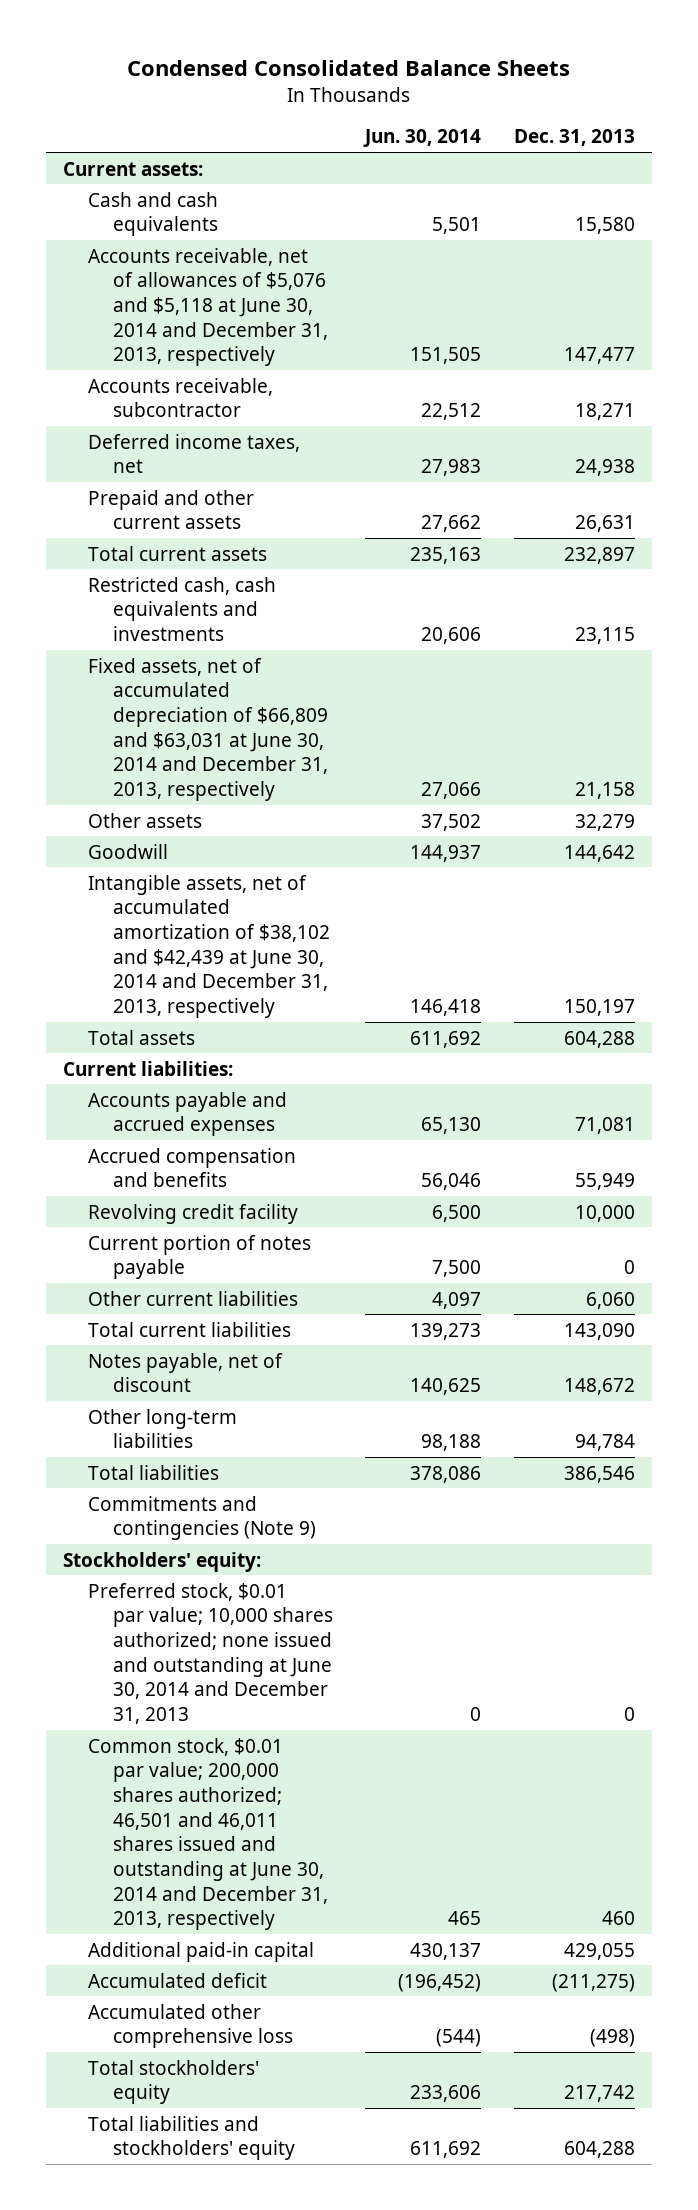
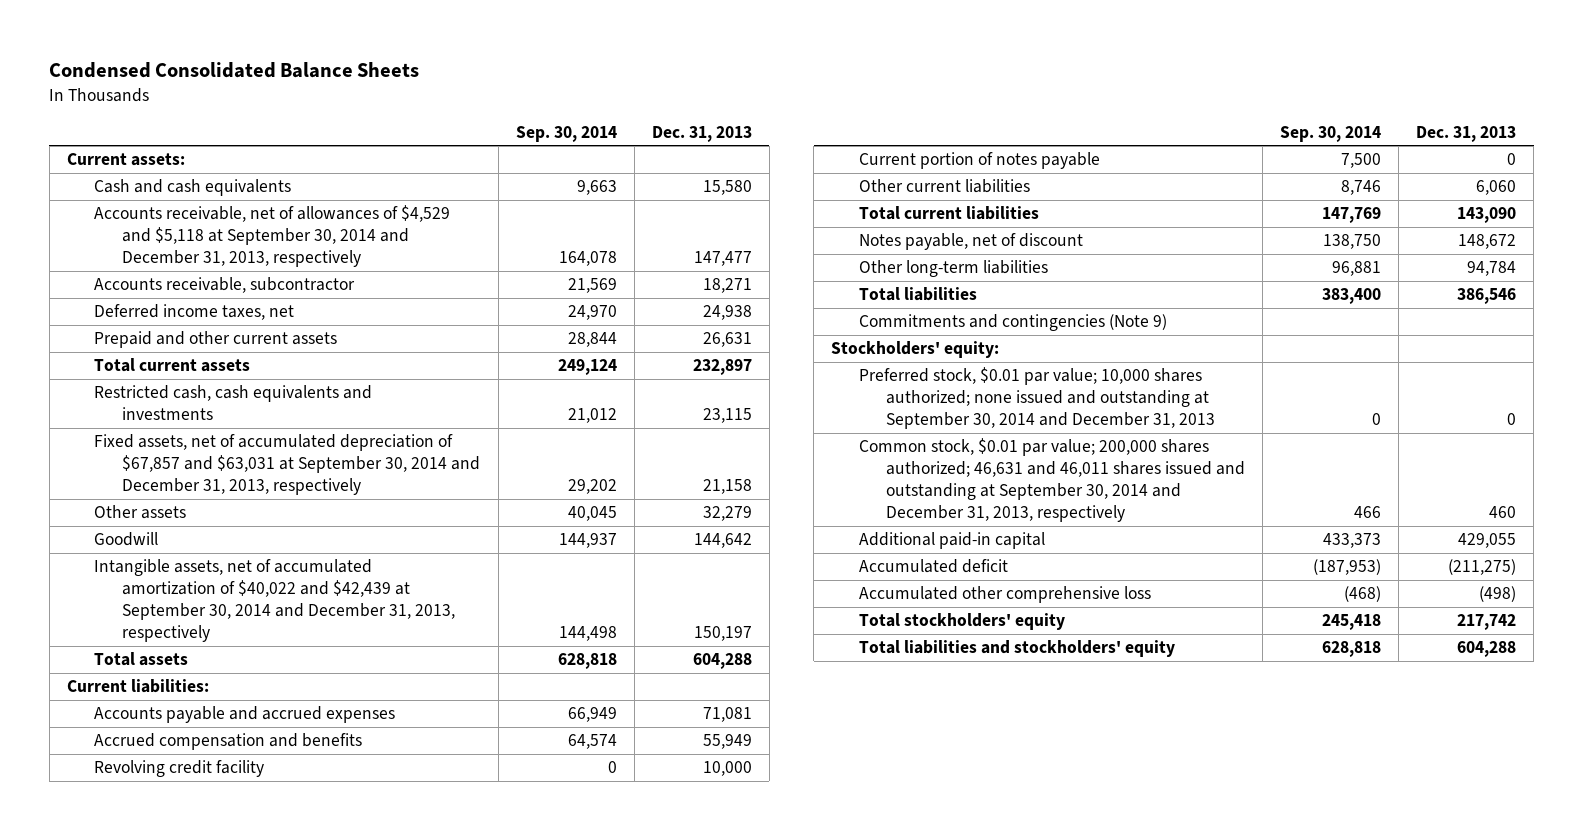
[363,129,482,148] Jun. 30, 2014 -> none
none -> [515,125,617,142] Sep. 30, 2014
[87,247,328,367] Accounts receivable, net of allowances of $5,076 and $5,118 at June 30, 2014 and December 31, 2013, respectively -> [94,205,451,268] Accounts receivable, net of allowances of $4,529 and $5,118 at September 30, 2014 and December 31, 2013, respectively
[87,657,328,802] Fixed assets, net of accumulated depreciation of $66,809 and $63,031 at June 30, 2014 and December 31, 2013, respectively -> [94,434,480,496] Fixed assets, net of accumulated depreciation of $67,857 and $63,031 at September 30, 2014 and December 31, 2013, respectively
[87,874,330,1019] Intangible assets, net of accumulated amortization of $38,102 and $42,439 at June 30, 2014 and December 31, 2013, respectively -> [94,559,455,643] Intangible assets, net of accumulated amortization of $40,022 and $42,439 at September 30, 2014 and December 31, 2013, respectively
[87,1582,333,1725] Preferred stock, $0.01 par value; 10,000 shares authorized; none issued and outstanding at June 30, 2014 and December 31, 2013 -> [858,367,1216,430] Preferred stock, $0.01 par value; 10,000 shares authorized; none issued and outstanding at September 30, 2014 and December 31, 2013
[87,1737,328,1931] Common stock, $0.01 par value; 200,000 shares authorized; 46,501 and 46,011 shares issued and outstanding at June 30, 2014 and December 31, 2013, respectively -> [858,438,1246,523] Common stock, $0.01 par value; 200,000 shares authorized; 46,631 and 46,011 shares issued and outstanding at September 30, 2014 and December 31, 2013, respectively

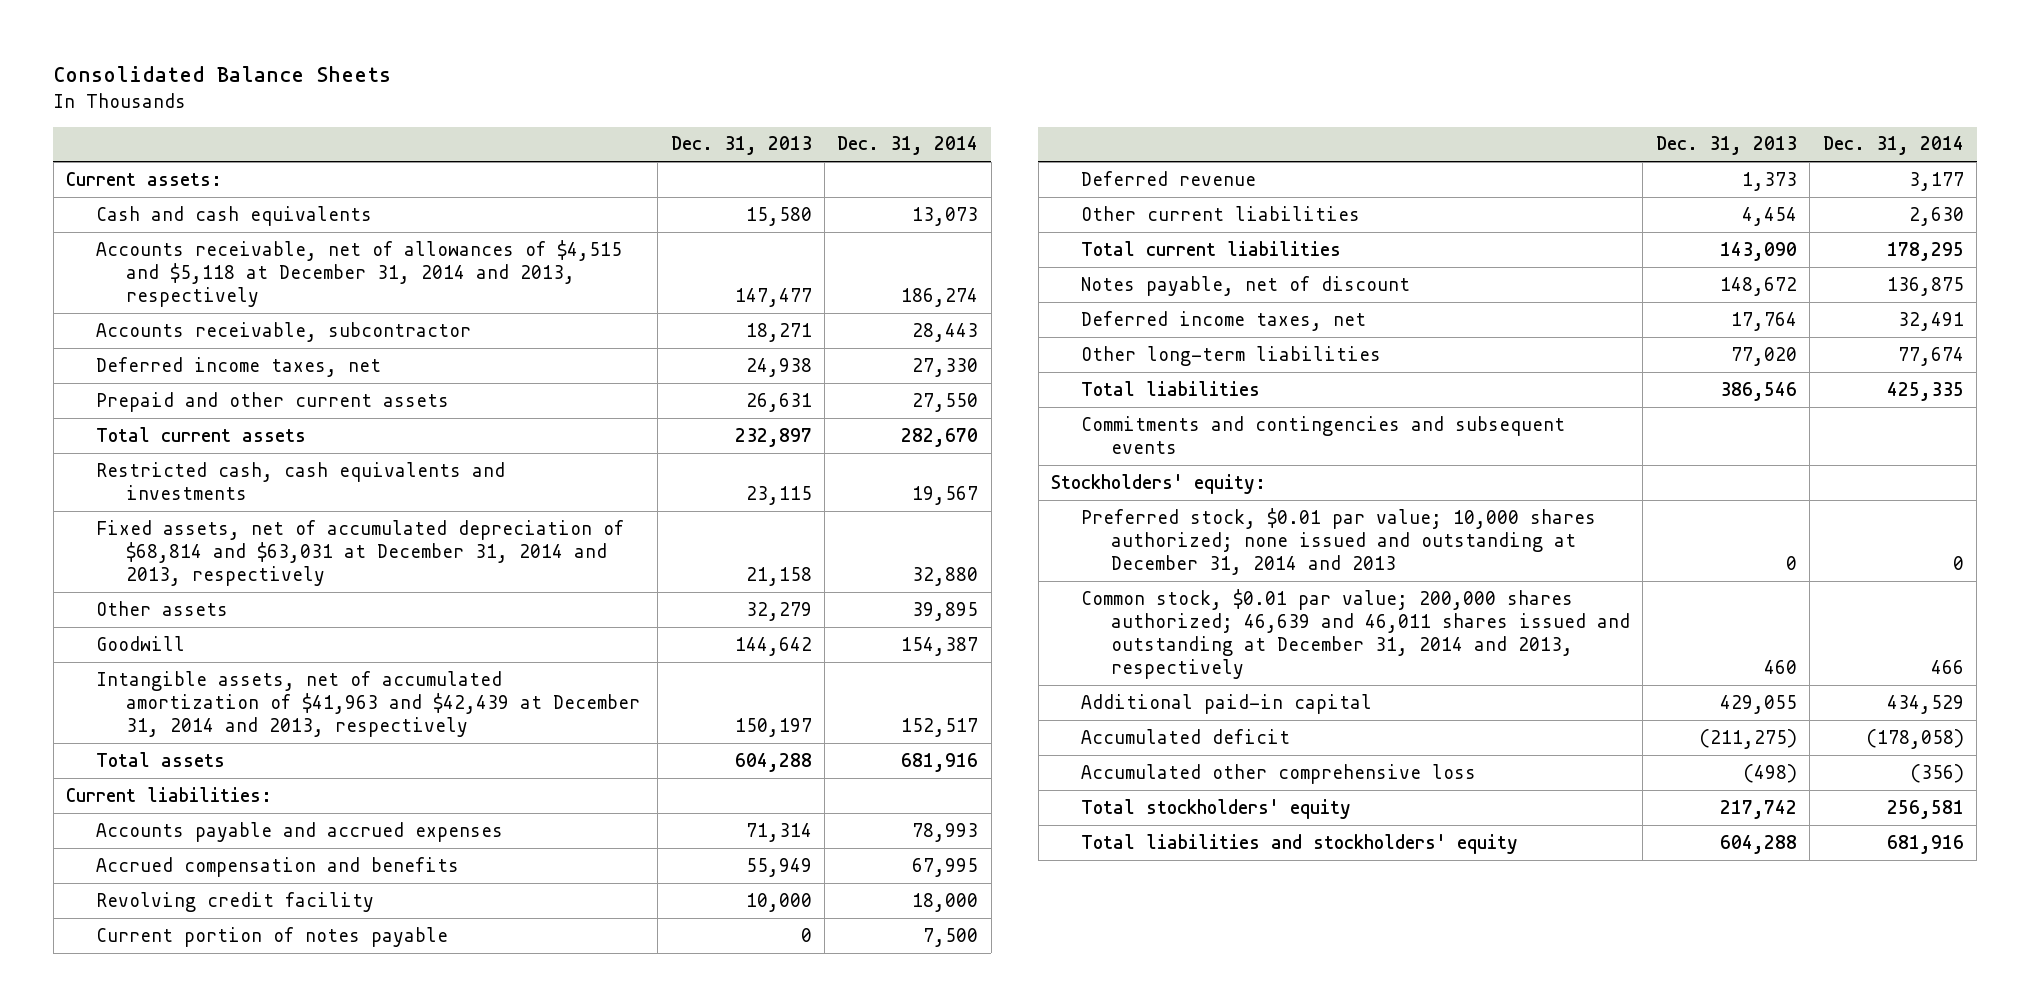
[49,61,420,78] Condensed Consolidated Balance Sheets -> [53,66,392,83] Consolidated Balance Sheets
[515,125,617,142] Sep. 30, 2014 -> none
none -> [837,136,979,156] Dec. 31, 2014
[94,205,451,268] Accounts receivable, net of allowances of $4,529 and $5,118 at September 30, 2014 and December 31, 2013, respectively -> [95,239,622,307] Accounts receivable, net of allowances of $4,515 and $5,118 at December 31, 2014 and 2013, respectively
[94,434,480,496] Fixed assets, net of accumulated depreciation of $67,857 and $63,031 at September 30, 2014 and December 31, 2013, respectively -> [95,519,624,586] Fixed assets, net of accumulated depreciation of $68,814 and $63,031 at December 31, 2014 and 2013, respectively
[94,559,455,643] Intangible assets, net of accumulated amortization of $40,022 and $42,439 at September 30, 2014 and December 31, 2013, respectively -> [95,670,640,737] Intangible assets, net of accumulated amortization of $41,963 and $42,439 at December 31, 2014 and 2013, respectively
[702,707,752,723] 71,081 -> [745,822,812,842] 71,314
none -> [1081,170,1257,186] Deferred revenue
[1476,180,1517,196] 6,060 -> [1741,206,1797,226] 4,454
none -> [1081,310,1367,331] Deferred income taxes, net
[1467,261,1517,277] 94,784 -> [1730,346,1797,366] 77,020
[858,314,1167,332] Commitments and contingencies (Note 9) -> [1081,415,1566,454] Commitments and contingencies and subsequent events
[858,367,1216,430] Preferred stock, $0.01 par value; 10,000 shares authorized; none issued and outstanding at September 30, 2014 and December 31, 2013 -> [1081,507,1597,575] Preferred stock, $0.01 par value; 10,000 shares authorized; none issued and outstanding at December 31, 2014 and 2013
[858,438,1246,523] Common stock, $0.01 par value; 200,000 shares authorized; 46,631 and 46,011 shares issued and outstanding at September 30, 2014 and December 31, 2013, respectively -> [1081,588,1630,679] Common stock, $0.01 par value; 200,000 shares authorized; 46,639 and 46,011 shares issued and outstanding at December 31, 2014 and 2013, respectively

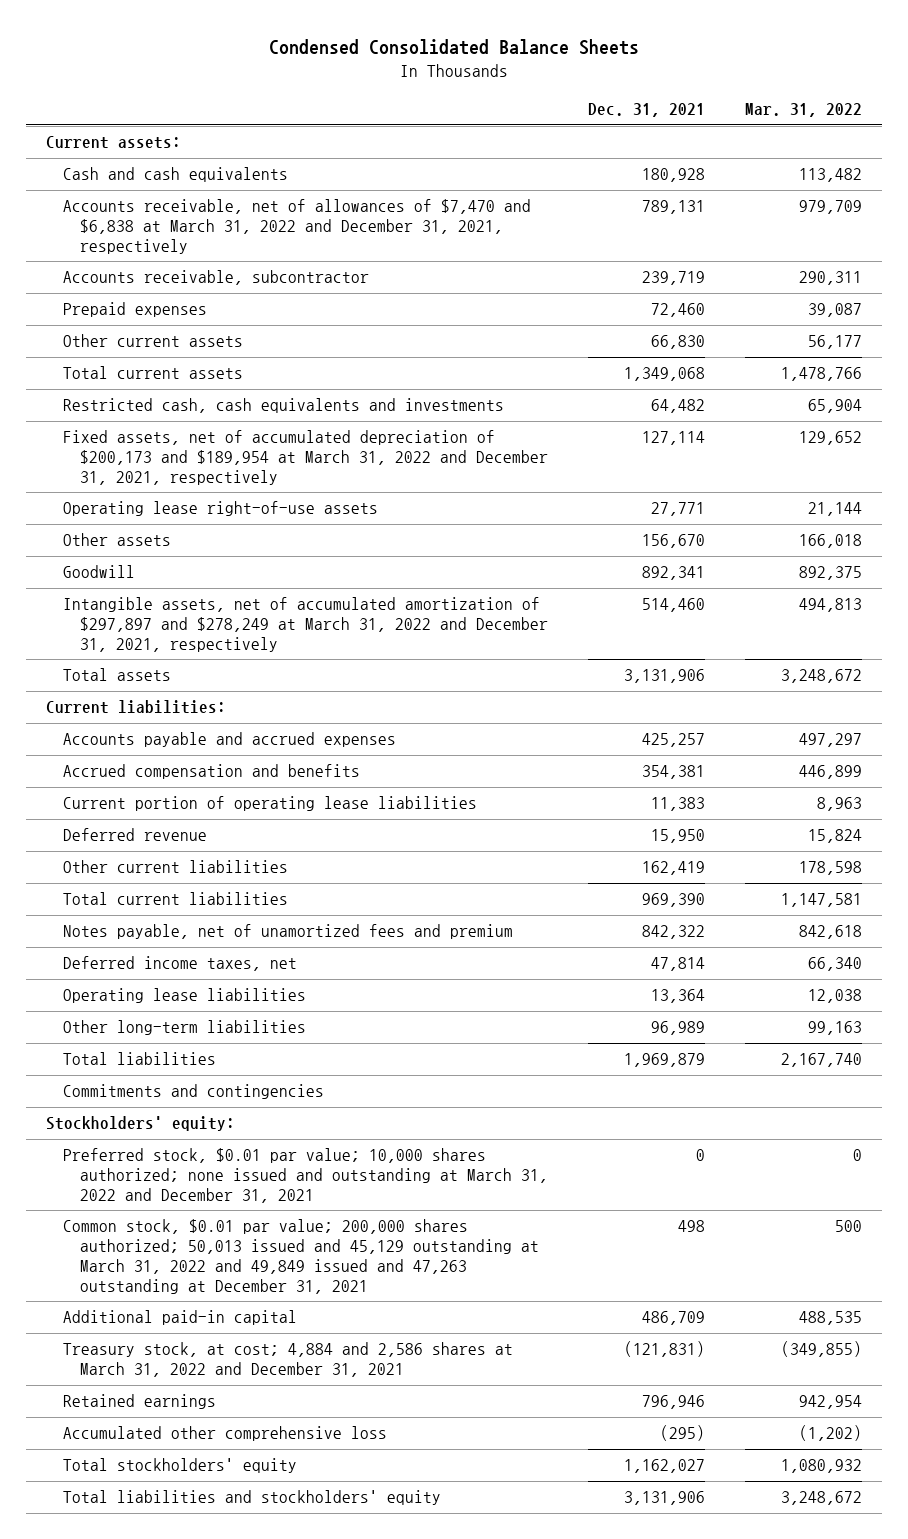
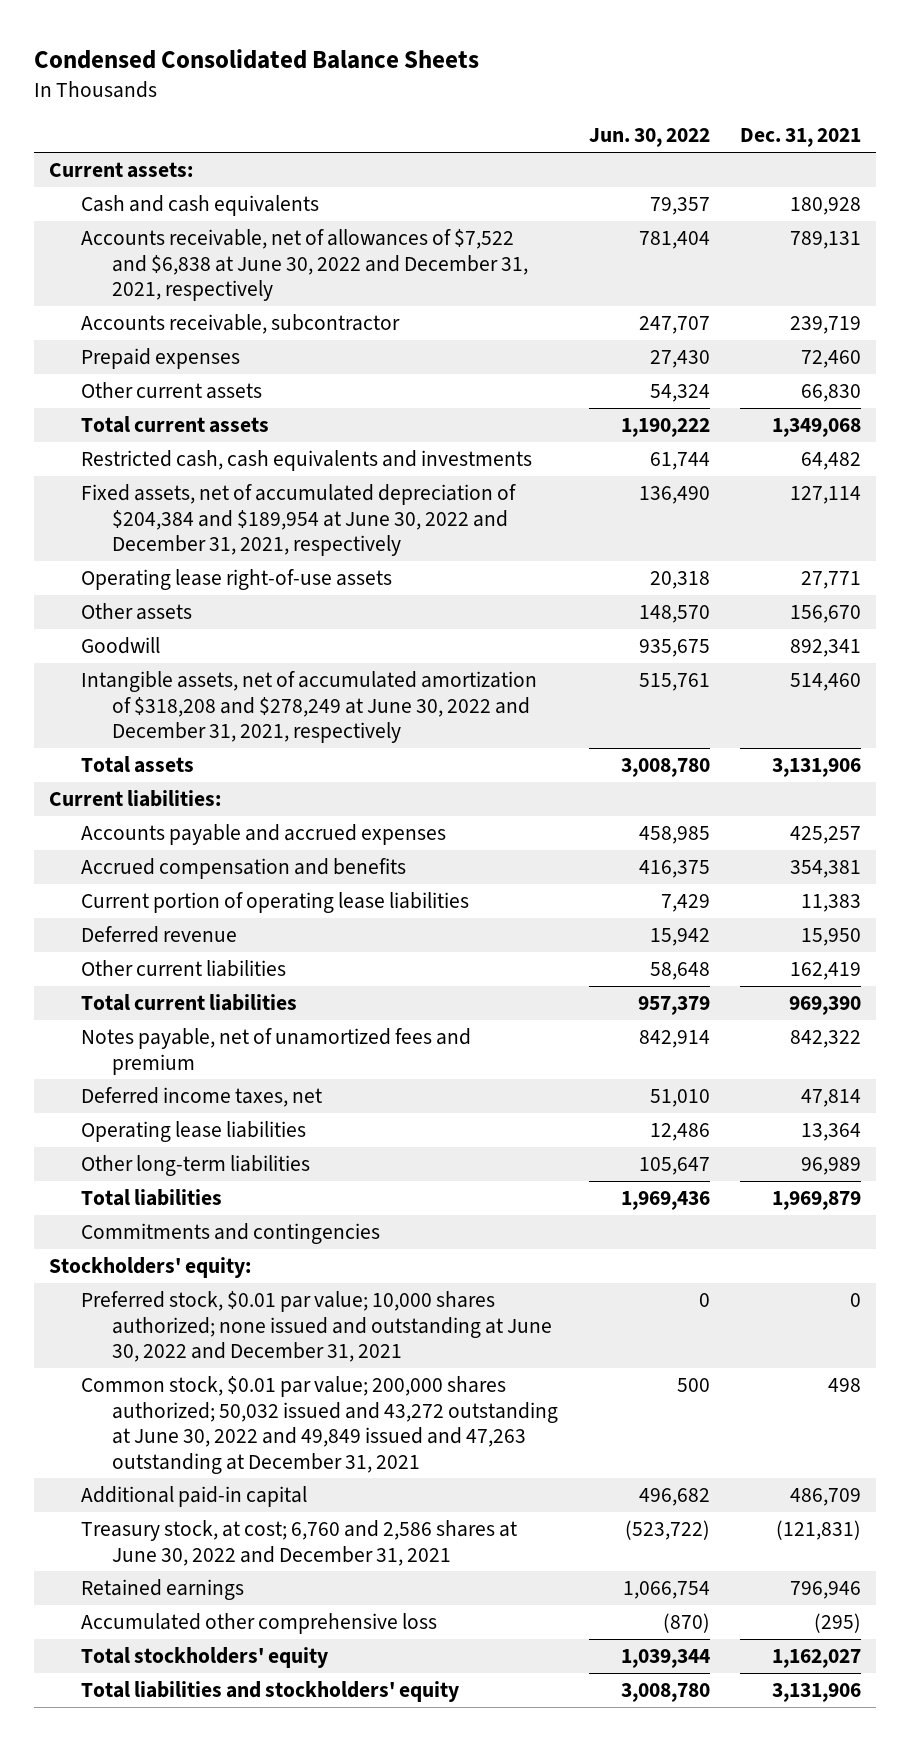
[745,103,863,118] Mar. 31, 2022 -> none
none -> [588,128,710,148] Jun. 30, 2022
[62,199,531,255] Accounts receivable, net of allowances of $7,470 and $6,838 at March 31, 2022 and December 31, 2021, respectively -> [80,229,529,302] Accounts receivable, net of allowances of $7,522 and $6,838 at June 30, 2022 and December 31, 2021, respectively
[62,430,548,486] Fixed assets, net of accumulated depreciation of $200,173 and $189,954 at March 31, 2022 and December 31, 2021, respectively -> [80,484,516,557] Fixed assets, net of accumulated depreciation of $204,384 and $189,954 at June 30, 2022 and December 31, 2021, respectively
[62,597,548,653] Intangible assets, net of accumulated amortization of $297,897 and $278,249 at March 31, 2022 and December 31, 2021, respectively -> [80,671,537,744] Intangible assets, net of accumulated amortization of $318,208 and $278,249 at June 30, 2022 and December 31, 2021, respectively
[62,1148,548,1204] Preferred stock, $0.01 par value; 10,000 shares authorized; none issued and outstanding at March 31, 2022 and December 31, 2021 -> [80,1291,553,1363] Preferred stock, $0.01 par value; 10,000 shares authorized; none issued and outstanding at June 30, 2022 and December 31, 2021
[62,1219,539,1294] Common stock, $0.01 par value; 200,000 shares authorized; 50,013 issued and 45,129 outstanding at March 31, 2022 and 49,849 issued and 47,263 outstanding at December 31, 2021 -> [80,1376,559,1474] Common stock, $0.01 par value; 200,000 shares authorized; 50,032 issued and 43,272 outstanding at June 30, 2022 and 49,849 issued and 47,263 outstanding at December 31, 2021
[62,1342,513,1378] Treasury stock, at cost; 4,884 and 2,586 shares at March 31, 2022 and December 31, 2021 -> [80,1520,517,1566] Treasury stock, at cost; 6,760 and 2,586 shares at June 30, 2022 and December 31, 2021

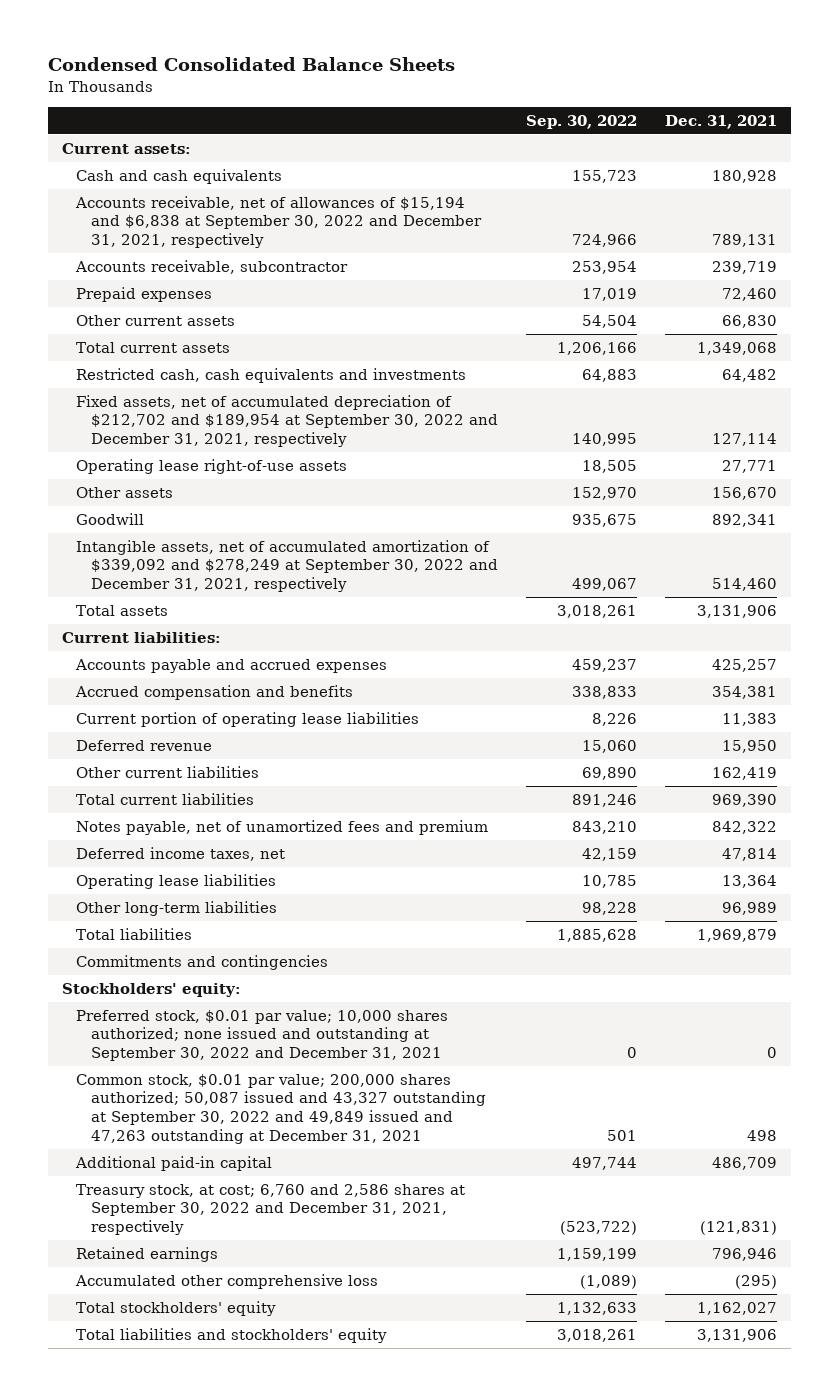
[588,128,710,148] Jun. 30, 2022 -> none
none -> [525,114,637,129] Sep. 30, 2022
[80,229,529,302] Accounts receivable, net of allowances of $7,522 and $6,838 at June 30, 2022 and December 31, 2021, respectively -> [75,195,482,249] Accounts receivable, net of allowances of $15,194 and $6,838 at September 30, 2022 and December 31, 2021, respectively
[80,484,516,557] Fixed assets, net of accumulated depreciation of $204,384 and $189,954 at June 30, 2022 and December 31, 2021, respectively -> [76,394,498,448] Fixed assets, net of accumulated depreciation of $212,702 and $189,954 at September 30, 2022 and December 31, 2021, respectively
[80,671,537,744] Intangible assets, net of accumulated amortization of $318,208 and $278,249 at June 30, 2022 and December 31, 2021, respectively -> [76,539,498,593] Intangible assets, net of accumulated amortization of $339,092 and $278,249 at September 30, 2022 and December 31, 2021, respectively
[80,1291,553,1363] Preferred stock, $0.01 par value; 10,000 shares authorized; none issued and outstanding at June 30, 2022 and December 31, 2021 -> [76,1009,449,1062] Preferred stock, $0.01 par value; 10,000 shares authorized; none issued and outstanding at September 30, 2022 and December 31, 2021
[80,1376,559,1474] Common stock, $0.01 par value; 200,000 shares authorized; 50,032 issued and 43,272 outstanding at June 30, 2022 and 49,849 issued and 47,263 outstanding at December 31, 2021 -> [76,1073,486,1144] Common stock, $0.01 par value; 200,000 shares authorized; 50,087 issued and 43,327 outstanding at September 30, 2022 and 49,849 issued and 47,263 outstanding at December 31, 2021
[80,1520,517,1566] Treasury stock, at cost; 6,760 and 2,586 shares at June 30, 2022 and December 31, 2021 -> [76,1183,466,1236] Treasury stock, at cost; 6,760 and 2,586 shares at September 30, 2022 and December 31, 2021, respectively

